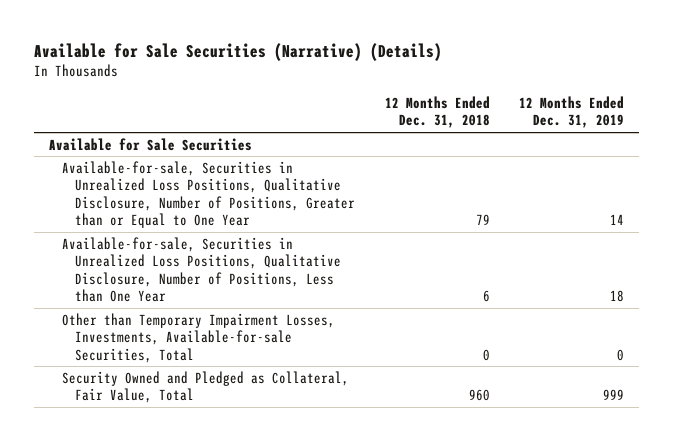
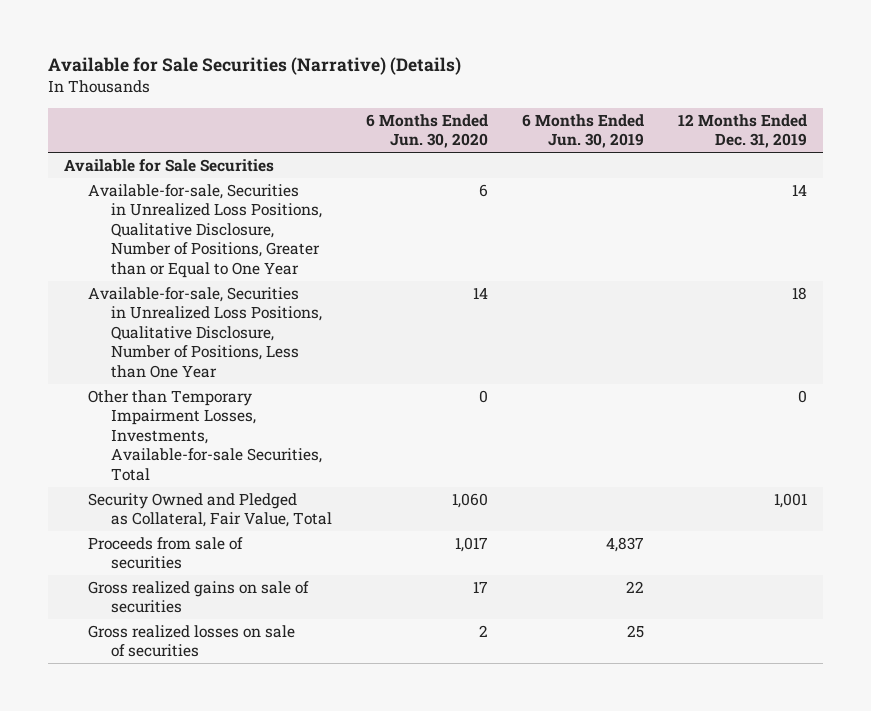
[384,96,490,129] 12 Months Ended Dec. 31, 2018 -> none
none -> [366,113,489,149] 6 Months Ended Jun. 30, 2020
none -> [521,113,644,149] 6 Months Ended Jun. 30, 2019
[603,389,625,401] 999 -> [773,493,807,509] 1,001
none -> [87,537,243,570] Proceeds from sale of securities
none -> [87,581,309,614] Gross realized gains on sale of securities
none -> [87,625,295,658] Gross realized losses on sale of securities

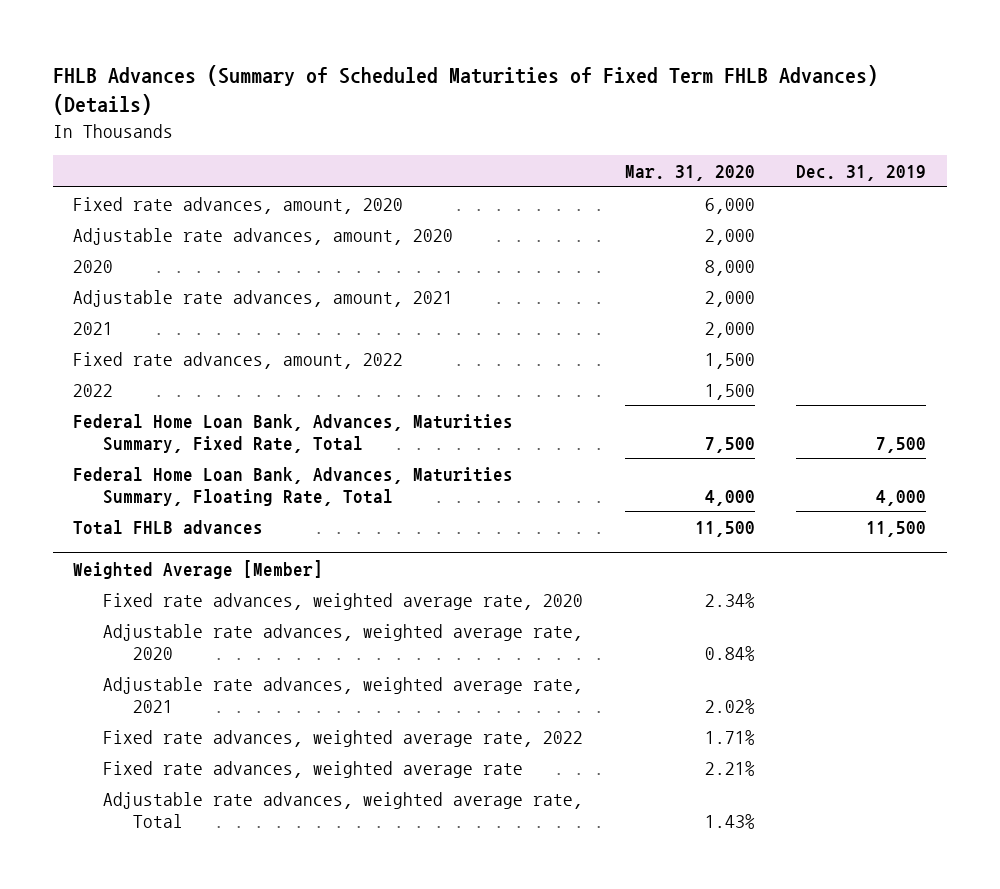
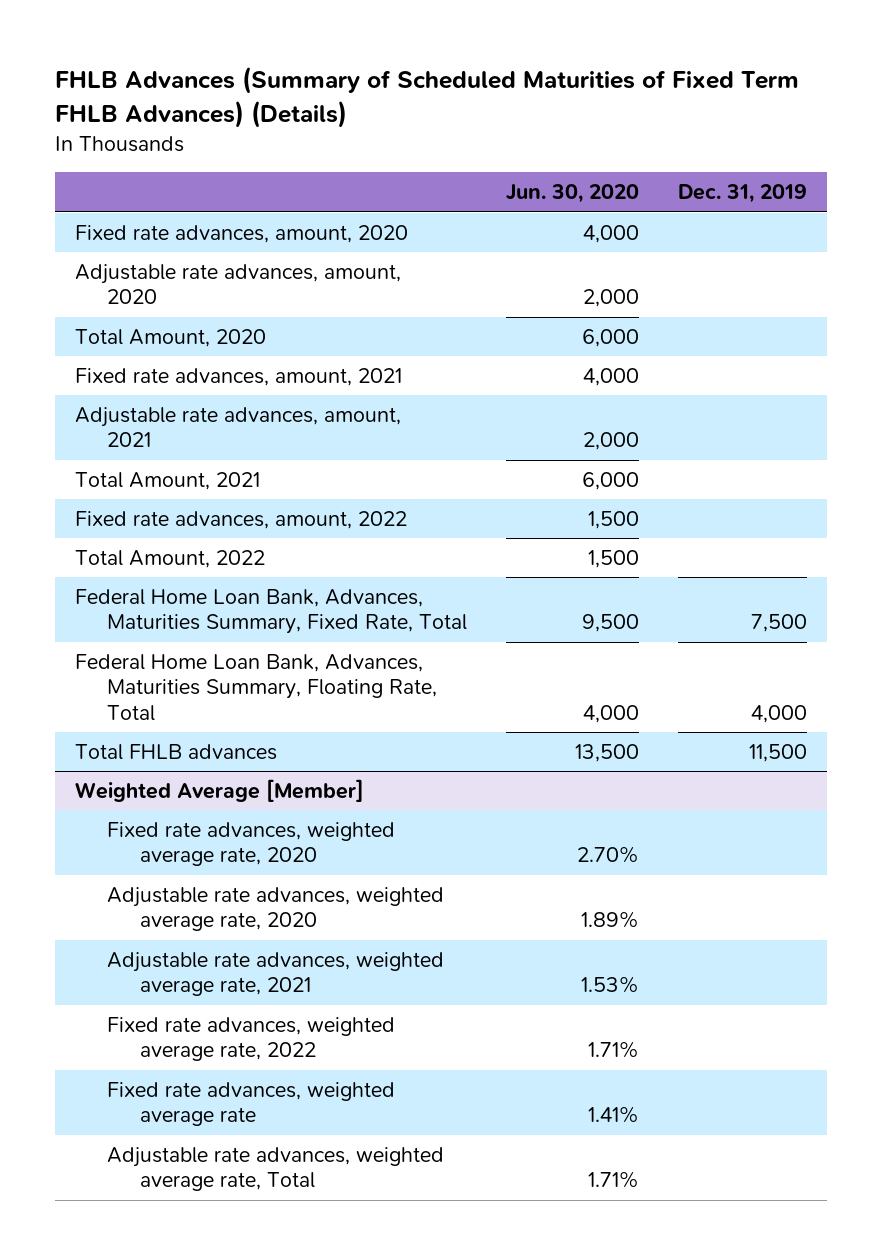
[624,165,755,182] Mar. 31, 2020 -> none
none -> [506,184,640,204] Jun. 30, 2020
[73,259,114,273] 2020 -> [74,329,266,348] Total Amount, 2020
none -> [74,368,402,387] Fixed rate advances, amount, 2021
[73,321,114,335] 2021 -> [74,472,260,491] Total Amount, 2021
[73,383,114,397] 2022 -> [74,550,265,569] Total Amount, 2022

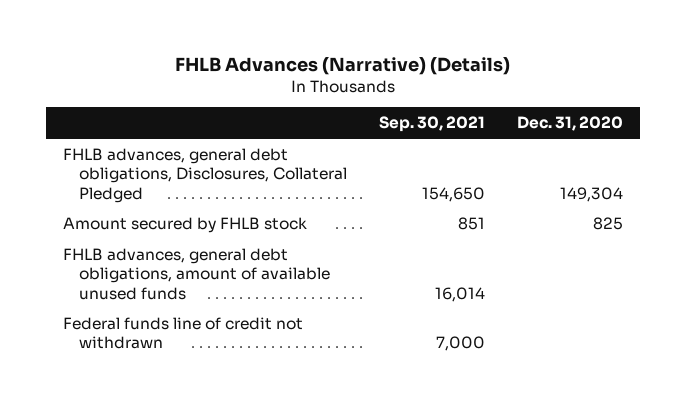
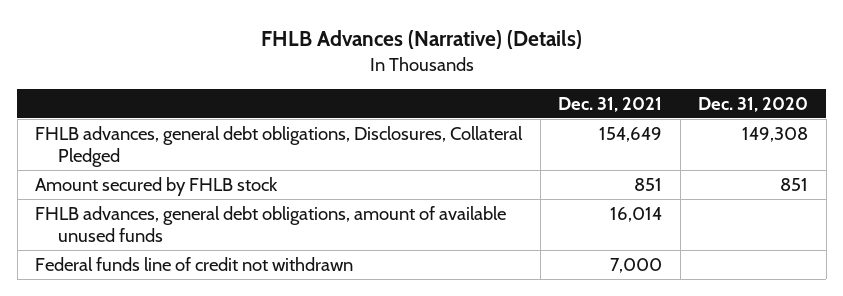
[379,116,486,133] Sep. 30, 2021 -> none
none -> [558,96,663,112] Dec. 31, 2021
[560,186,624,202] 149,304 -> [742,126,809,142] 149,308
[593,217,624,231] 825 -> [780,177,809,191] 851

